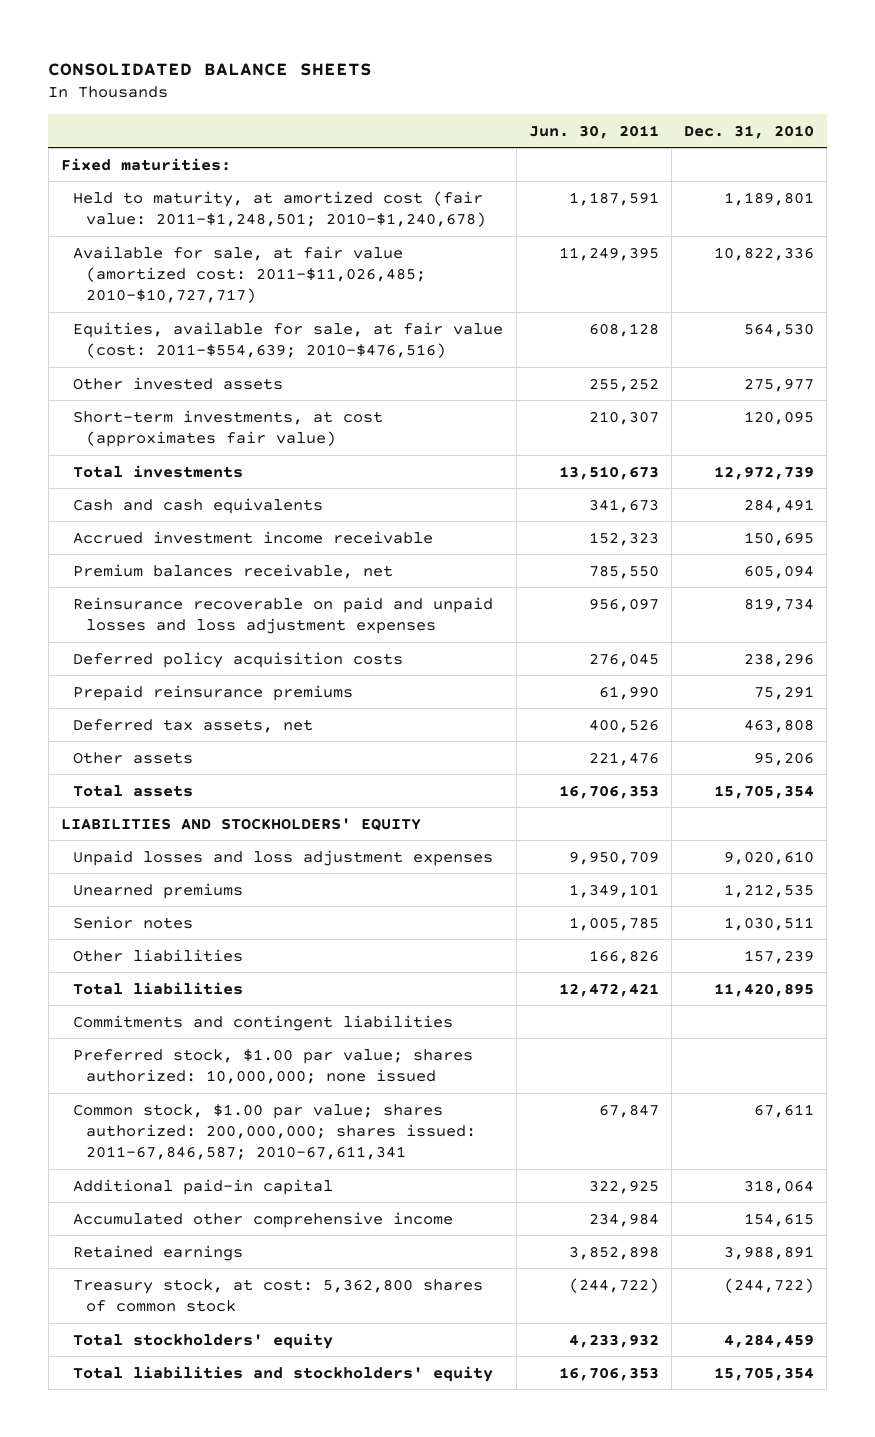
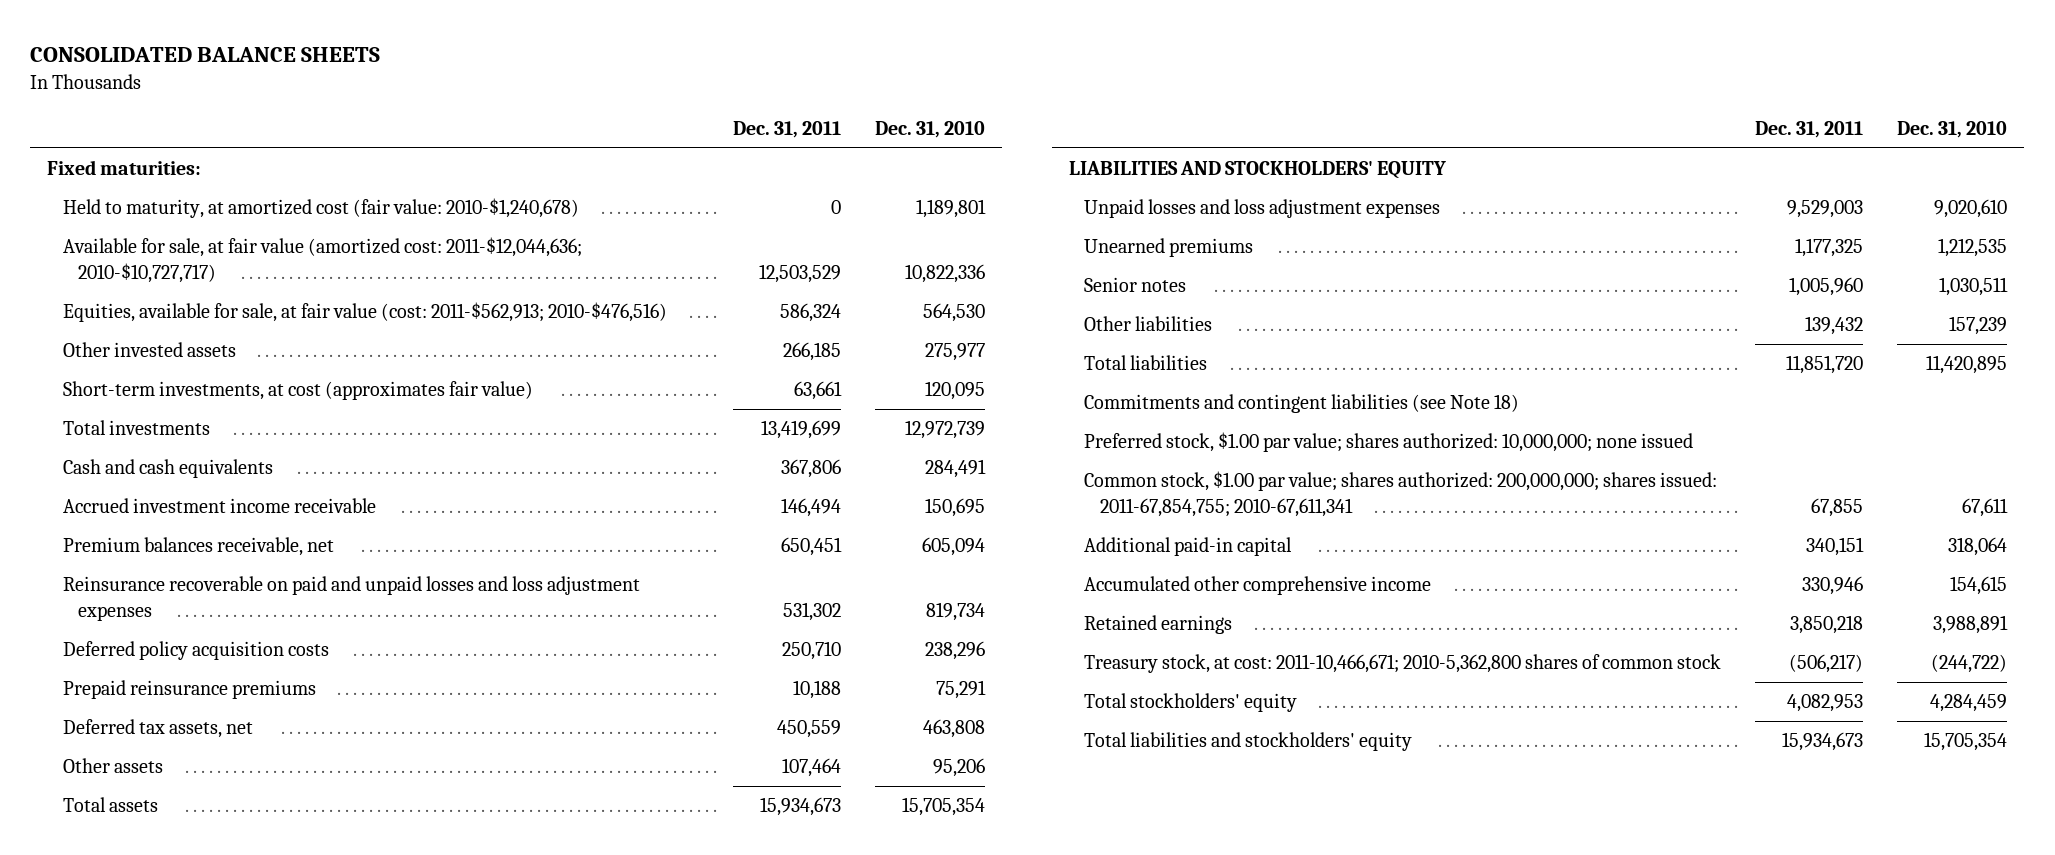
[528,124,659,139] Jun. 30, 2011 -> none
none -> [733,120,842,138] Dec. 31, 2011
[73,190,486,227] Held to maturity, at amortized cost (fair value: 2011-$1,248,501; 2010-$1,240,678) -> [62,198,579,219] Held to maturity, at amortized cost (fair value: 2010-$1,240,678)
[73,245,426,304] Available for sale, at fair value (amortized cost: 2011-$11,026,485; 2010-$10,727,717) -> [62,237,582,283] Available for sale, at fair value (amortized cost: 2011-$12,044,636; 2010-$10,727,717)
[73,321,504,358] Equities, available for sale, at fair value (cost: 2011-$554,639; 2010-$476,516) -> [62,302,667,323] Equities, available for sale, at fair value (cost: 2011-$562,913; 2010-$476,516)
[73,1014,454,1031] Commitments and contingent liabilities -> [1084,394,1520,414] Commitments and contingent liabilities (see Note 18)
[73,1103,476,1161] Common stock, $1.00 par value; shares authorized: 200,000,000; shares issued: 2011-67,846,587; 2010-67,611,341 -> [1084,471,1718,517] Common stock, $1.00 par value; shares authorized: 200,000,000; shares issued: 2011-67,854,755; 2010-67,611,341
[73,1278,484,1312] Treasury stock, at cost: 5,362,800 shares of common stock -> [1084,654,1722,674] Treasury stock, at cost: 2011-10,466,671; 2010-5,362,800 shares of common stock

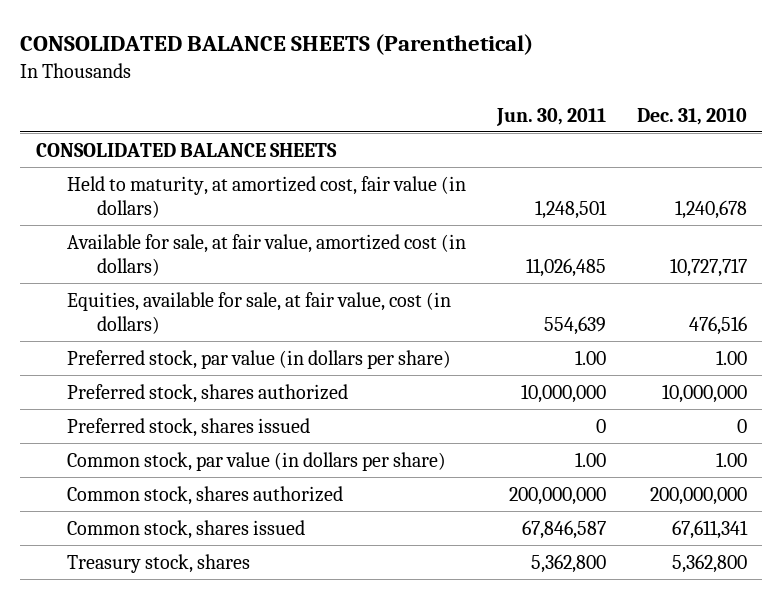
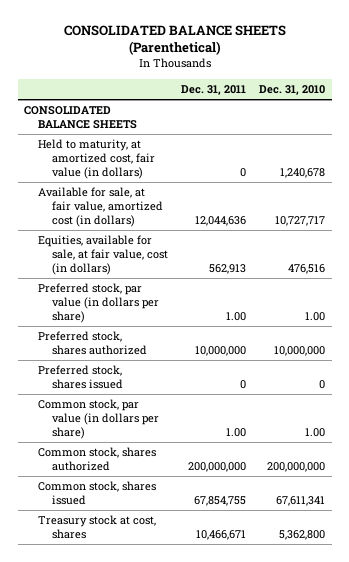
[495,107,606,126] Jun. 30, 2011 -> none
none -> [180,84,246,95] Dec. 31, 2011
[66,553,250,573] Treasury stock, shares -> [37,515,156,540] Treasury stock at cost, shares

